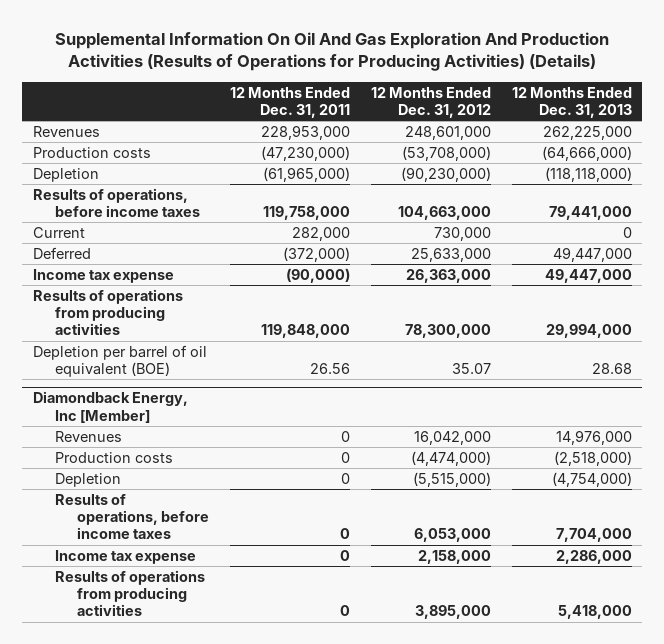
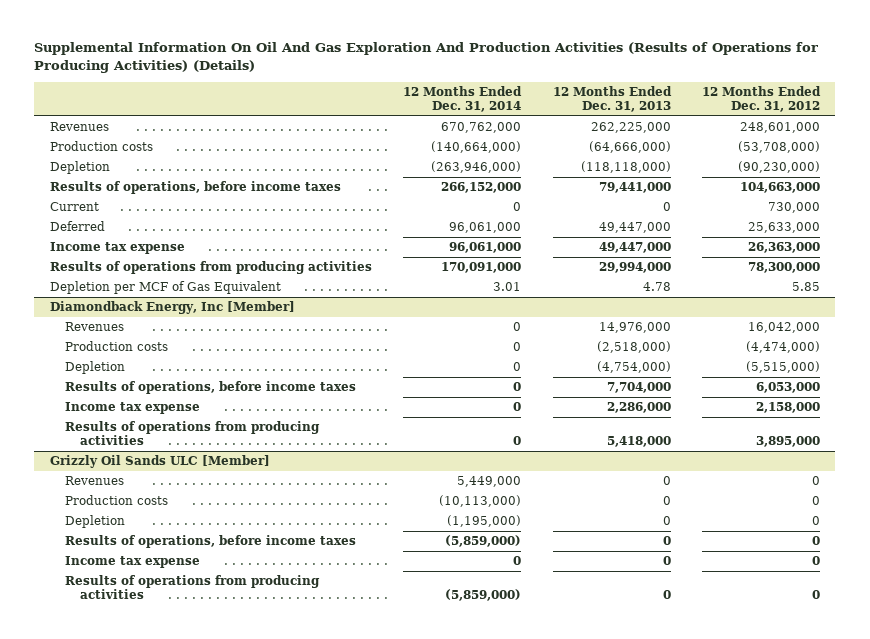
[229,86,350,118] 12 Months Ended Dec. 31, 2011 -> none
none -> [403,85,523,112] 12 Months Ended Dec. 31, 2014
[32,344,207,378] Depletion per barrel of oil equivalent (BOE) -> none
none -> [50,281,282,295] Depletion per MCF of Gas Equivalent
none -> [50,455,271,469] Grizzly Oil Sands ULC [Member]
none -> [65,476,125,486] Revenues
none -> [65,495,169,506] Production costs
none -> [65,515,126,529] Depletion
none -> [65,535,357,549] Results of operations, before income taxes
none -> [65,556,201,569] Income tax expense
none -> [65,575,321,600] Results of operations from producing activities

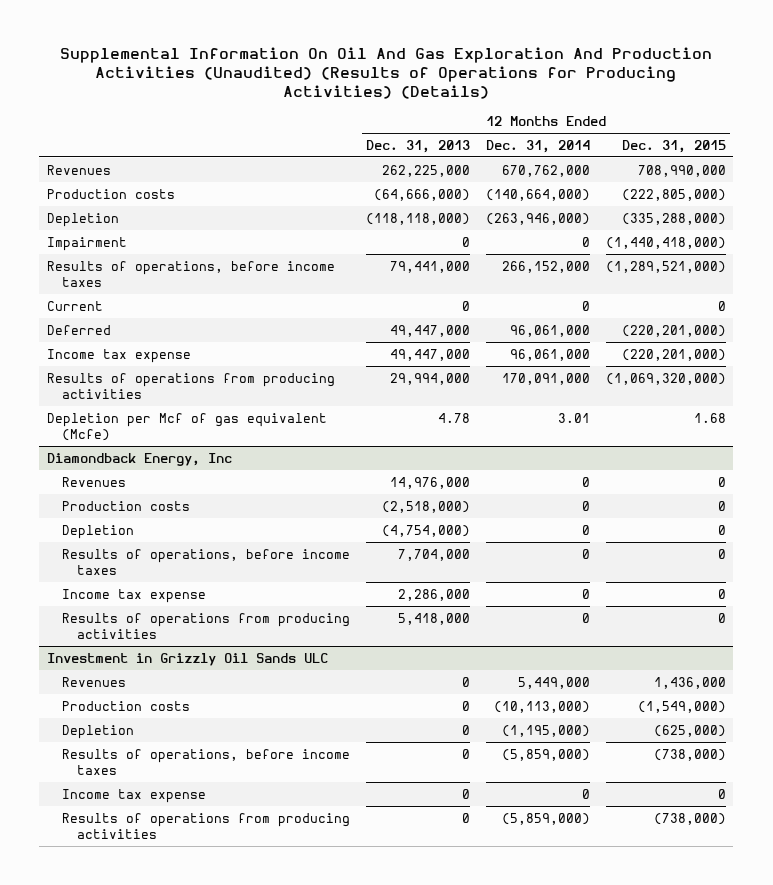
[34,42,819,74] Supplemental Information On Oil And Gas Exploration And Production Activities (Results of Operations for Producing Activities) (Details) -> [60,46,713,100] Supplemental Information On Oil And Gas Exploration And Production Activities (Unaudited) (Results of Operations for Producing Activities) (Details)
[701,85,821,112] 12 Months Ended Dec. 31, 2012 -> none
none -> [621,139,726,153] Dec. 31, 2015
none -> [47,236,128,251] Impairment
[50,281,282,295] Depletion per MCF of Gas Equivalent -> [47,412,328,441] Depletion per Mcf of gas equivalent (Mcfe)
[50,301,296,315] Diamondback Energy, Inc [Member] -> [47,452,233,466] Diamondback Energy, Inc
[50,455,271,469] Grizzly Oil Sands ULC [Member] -> [47,652,329,666] Investment in Grizzly Oil Sands ULC

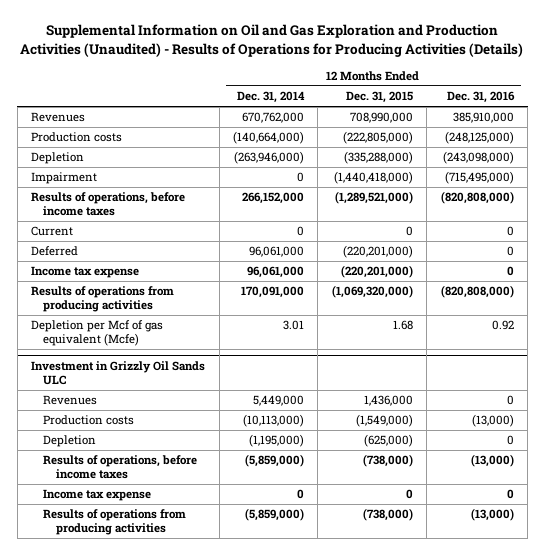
[60,46,713,100] Supplemental Information On Oil And Gas Exploration And Production Activities (Unaudited) (Results of Operations for Producing Activities) (Details) -> [20,24,524,57] Supplemental Information on Oil and Gas Exploration and Production Activities (Unaudited) - Results of Operations for Producing Activities (Details)
[366,139,471,153] Dec. 31, 2013 -> none
none -> [446,91,515,104] Dec. 31, 2016
[47,452,233,466] Diamondback Energy, Inc -> none
[62,476,127,487] Revenues -> none
[62,500,191,511] Production costs -> none
[62,524,135,539] Depletion -> none
[62,548,351,575] Results of operations, before income taxes -> none
[62,588,207,603] Income tax expense -> none
[62,612,351,639] Results of operations from producing activities -> none

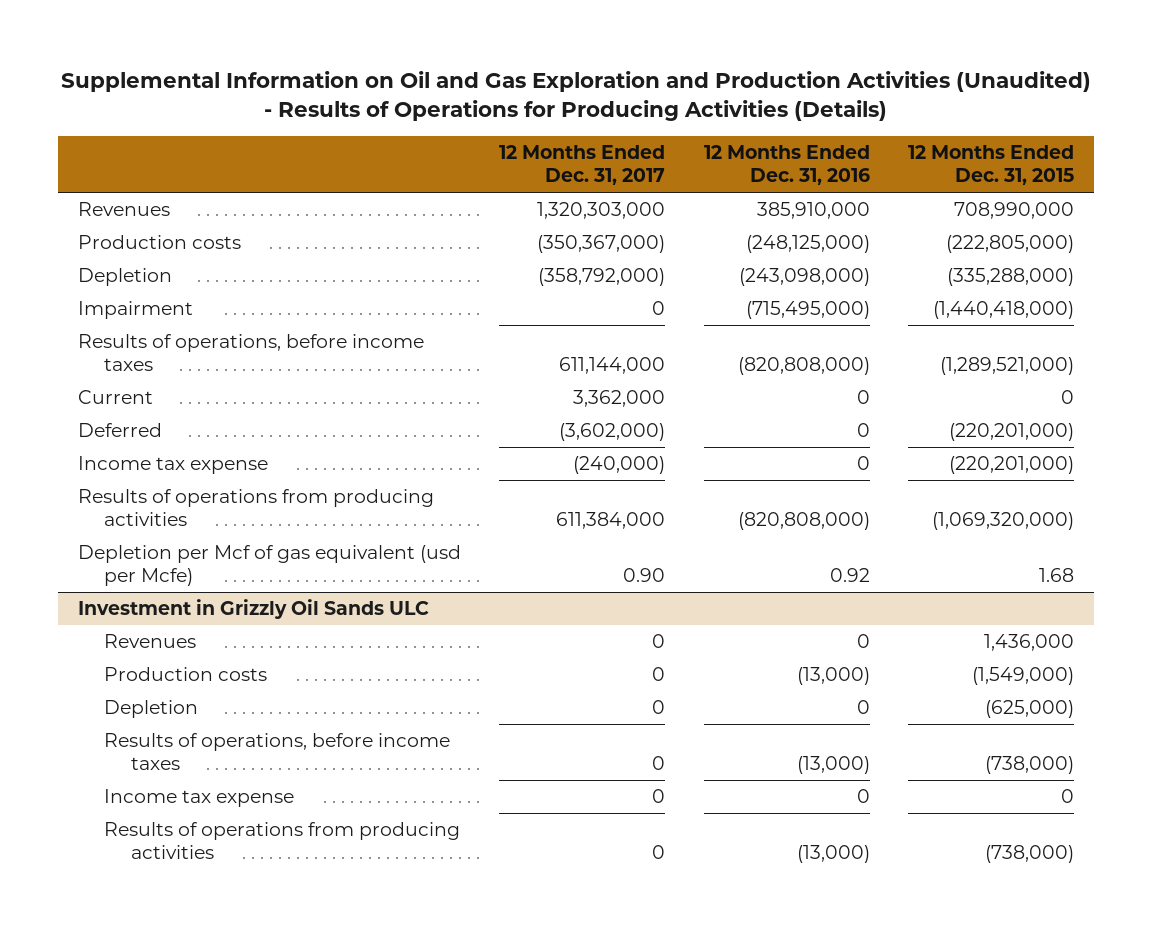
[237,91,306,104] Dec. 31, 2014 -> none
none -> [499,144,666,185] 12 Months Ended Dec. 31, 2017
[31,320,164,347] Depletion per Mcf of gas equivalent (Mcfe) -> [77,545,461,587] Depletion per Mcf of gas equivalent (usd per Mcfe)

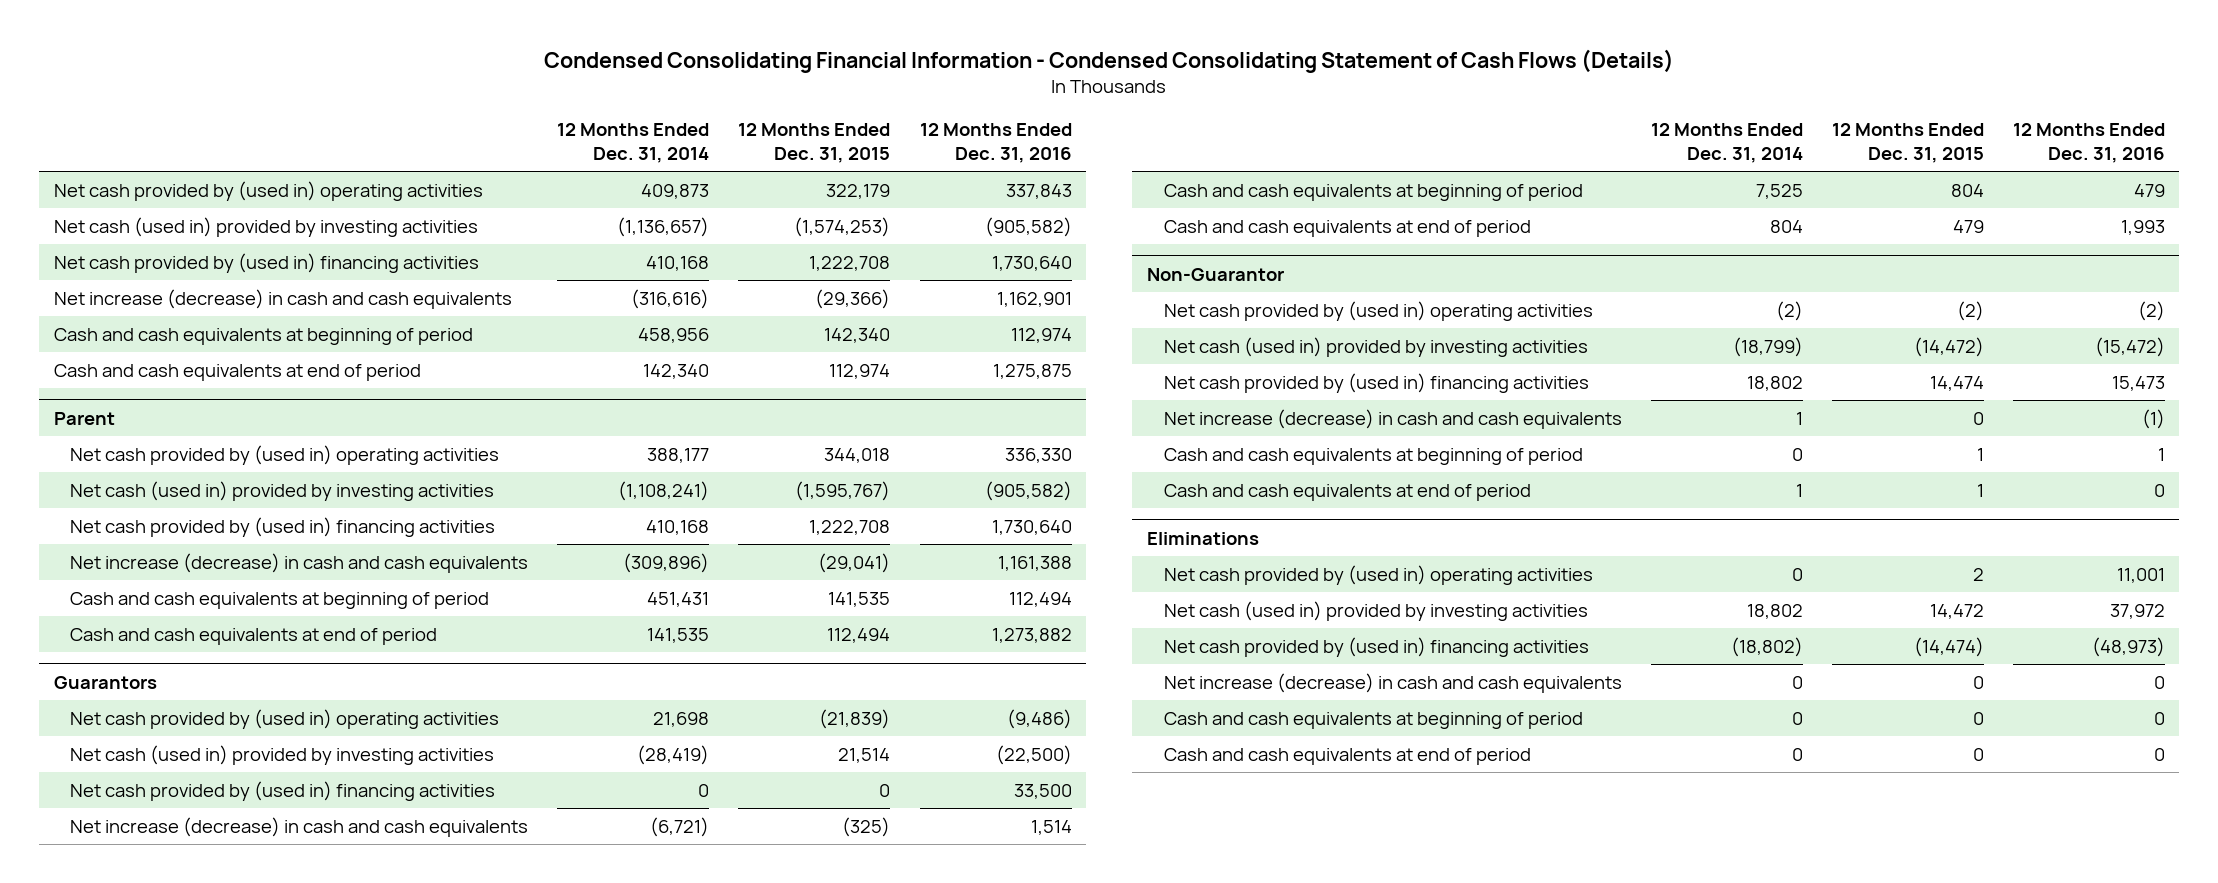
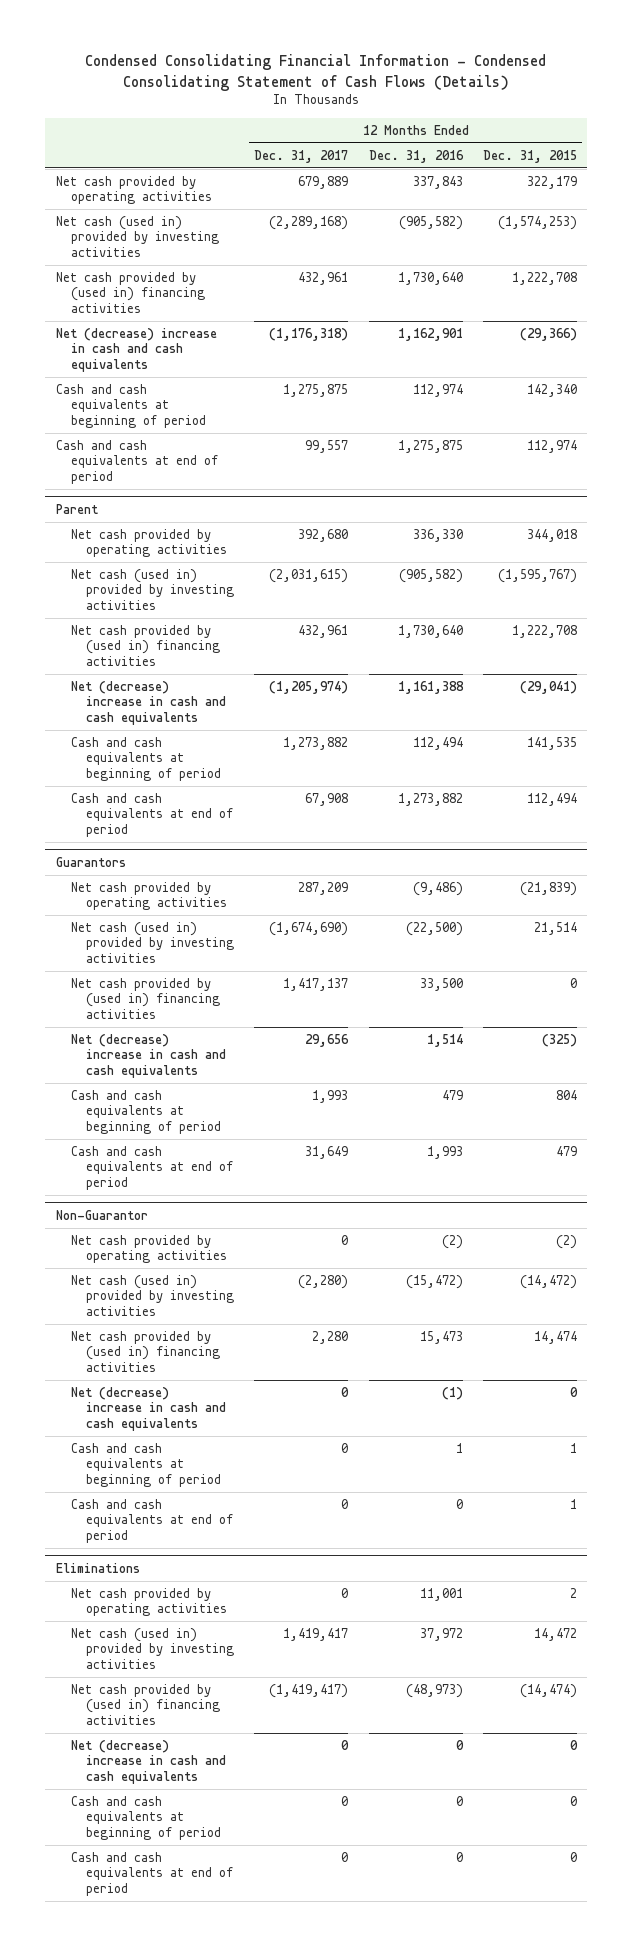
[557,123,710,163] 12 Months Ended Dec. 31, 2014 -> none
none -> [254,149,349,163] Dec. 31, 2017
[53,180,483,201] Net cash provided by (used in) operating activities -> [55,176,212,205] Net cash provided by operating activities
[53,288,512,309] Net increase (decrease) in cash and cash equivalents -> [55,328,217,372] Net (decrease) increase in cash and cash equivalents
[70,444,500,465] Net cash provided by (used in) operating activities -> [70,529,227,558] Net cash provided by operating activities
[70,552,529,573] Net increase (decrease) in cash and cash equivalents -> [70,681,226,725] Net (decrease) increase in cash and cash equivalents
[70,708,500,729] Net cash provided by (used in) operating activities -> [70,882,227,911] Net cash provided by operating activities
[70,816,529,837] Net increase (decrease) in cash and cash equivalents -> [70,1034,226,1078] Net (decrease) increase in cash and cash equivalents
[1163,300,1593,321] Net cash provided by (used in) operating activities -> [70,1235,227,1264] Net cash provided by operating activities
[1163,408,1622,429] Net increase (decrease) in cash and cash equivalents -> [70,1387,226,1431] Net (decrease) increase in cash and cash equivalents
[1163,564,1593,585] Net cash provided by (used in) operating activities -> [70,1588,227,1617] Net cash provided by operating activities
[1163,672,1622,693] Net increase (decrease) in cash and cash equivalents -> [70,1740,226,1784] Net (decrease) increase in cash and cash equivalents

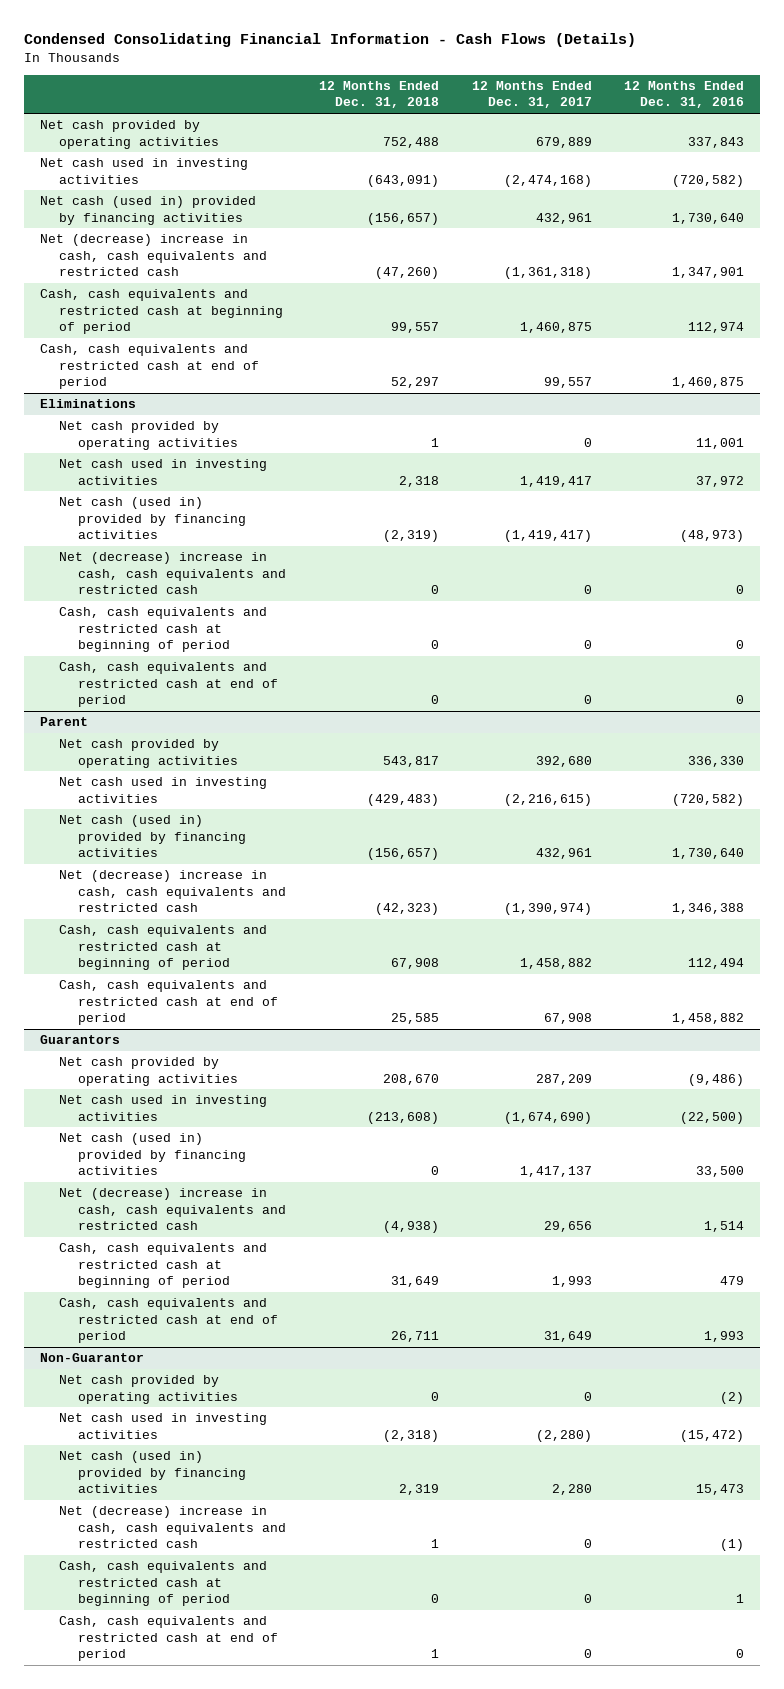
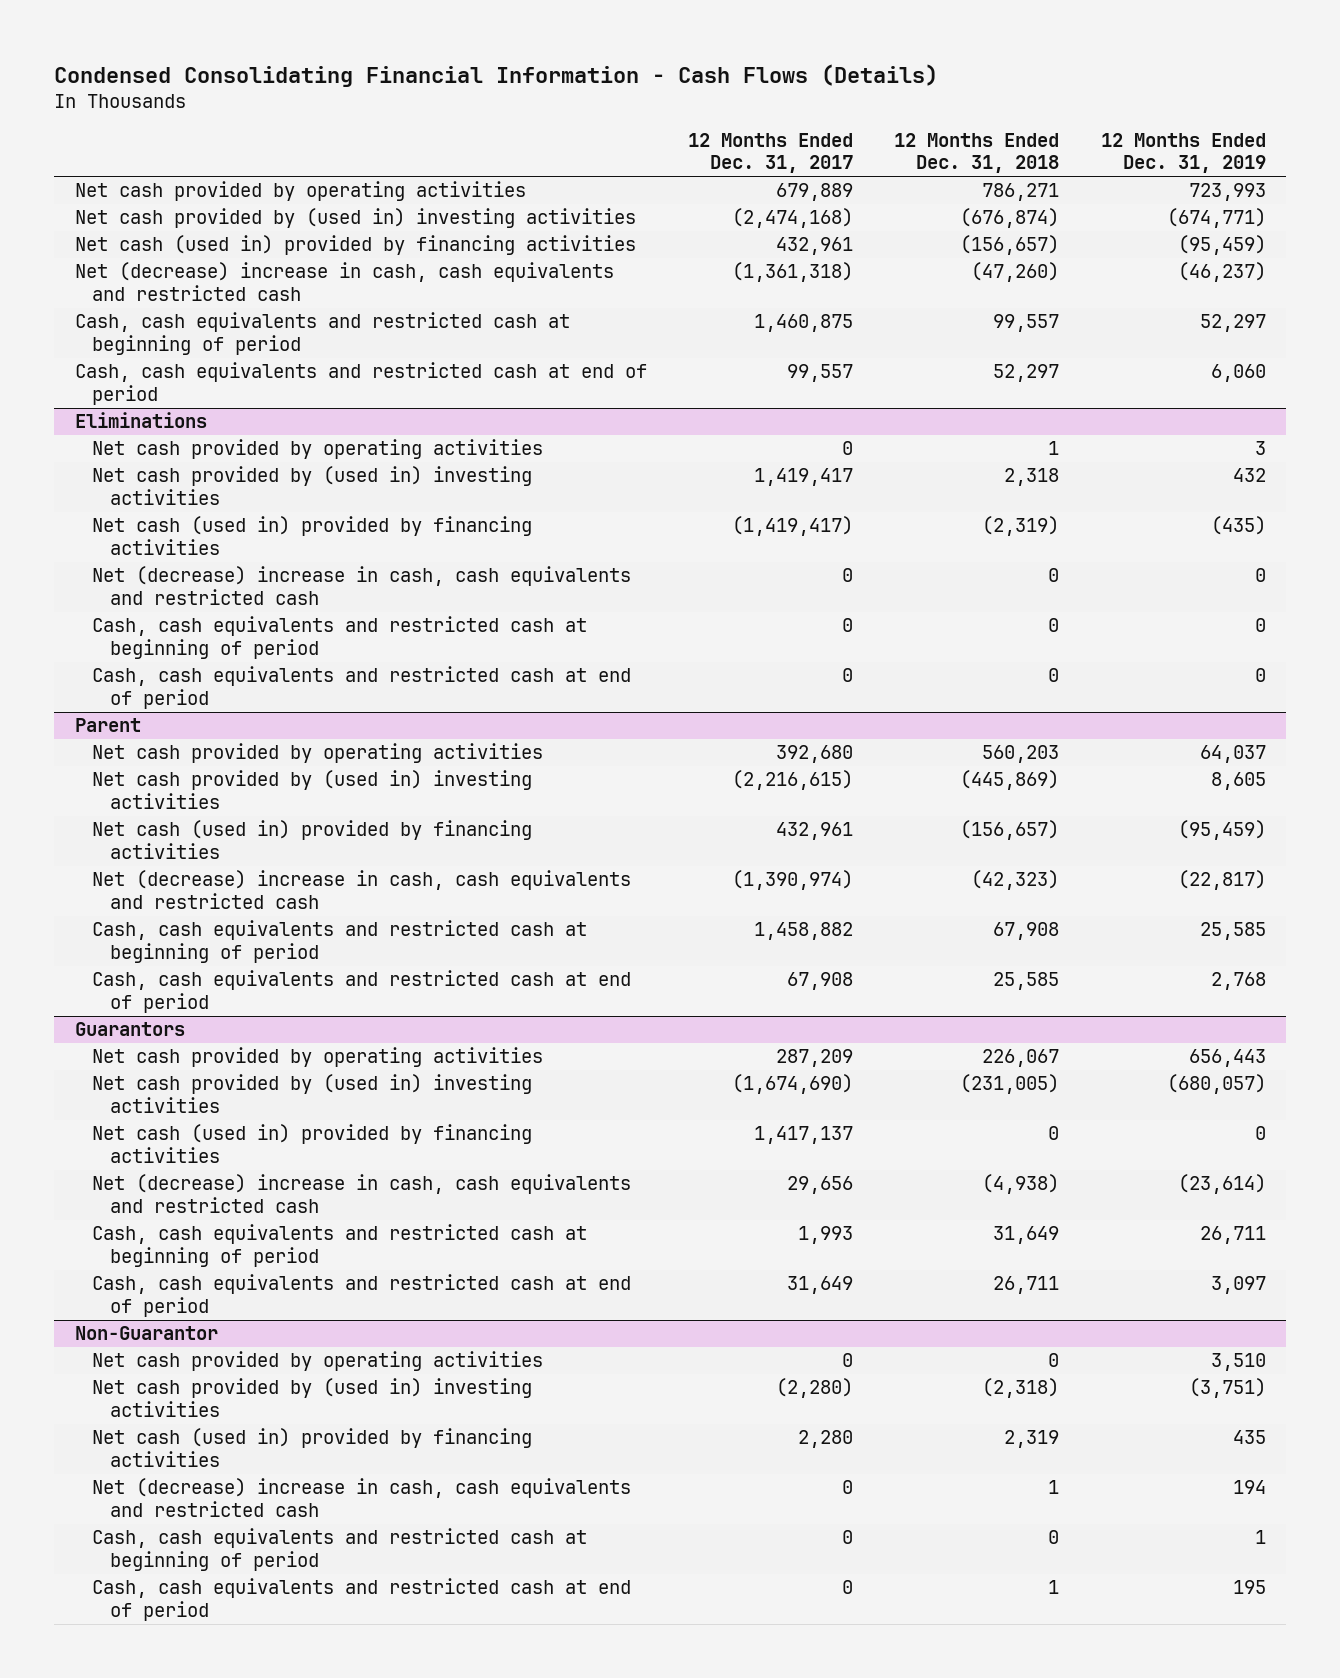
[624,80,745,109] 12 Months Ended Dec. 31, 2016 -> none
none -> [1100,133,1266,174] 12 Months Ended Dec. 31, 2019
[382,136,439,148] 752,488 -> [982,183,1060,202] 786,271
[40,158,249,184] Net cash used in investing activities -> [74,208,636,229] Net cash provided by (used in) investing activities
[366,174,439,187] (643,091) -> [960,208,1060,229] (676,874)
[59,459,268,485] Net cash used in investing activities -> [92,466,533,505] Net cash provided by (used in) investing activities
[382,755,439,767] 543,817 -> [982,745,1060,764] 560,203
[59,777,268,803] Net cash used in investing activities -> [92,770,533,809] Net cash provided by (used in) investing activities
[366,793,439,806] (429,483) -> [960,770,1060,791] (445,869)
[382,1073,439,1085] 208,670 -> [982,1049,1060,1068] 226,067
[59,1095,268,1121] Net cash used in investing activities -> [92,1074,533,1113] Net cash provided by (used in) investing activities
[366,1111,439,1124] (213,608) -> [960,1074,1060,1095] (231,005)
[59,1413,268,1439] Net cash used in investing activities -> [92,1378,533,1417] Net cash provided by (used in) investing activities

